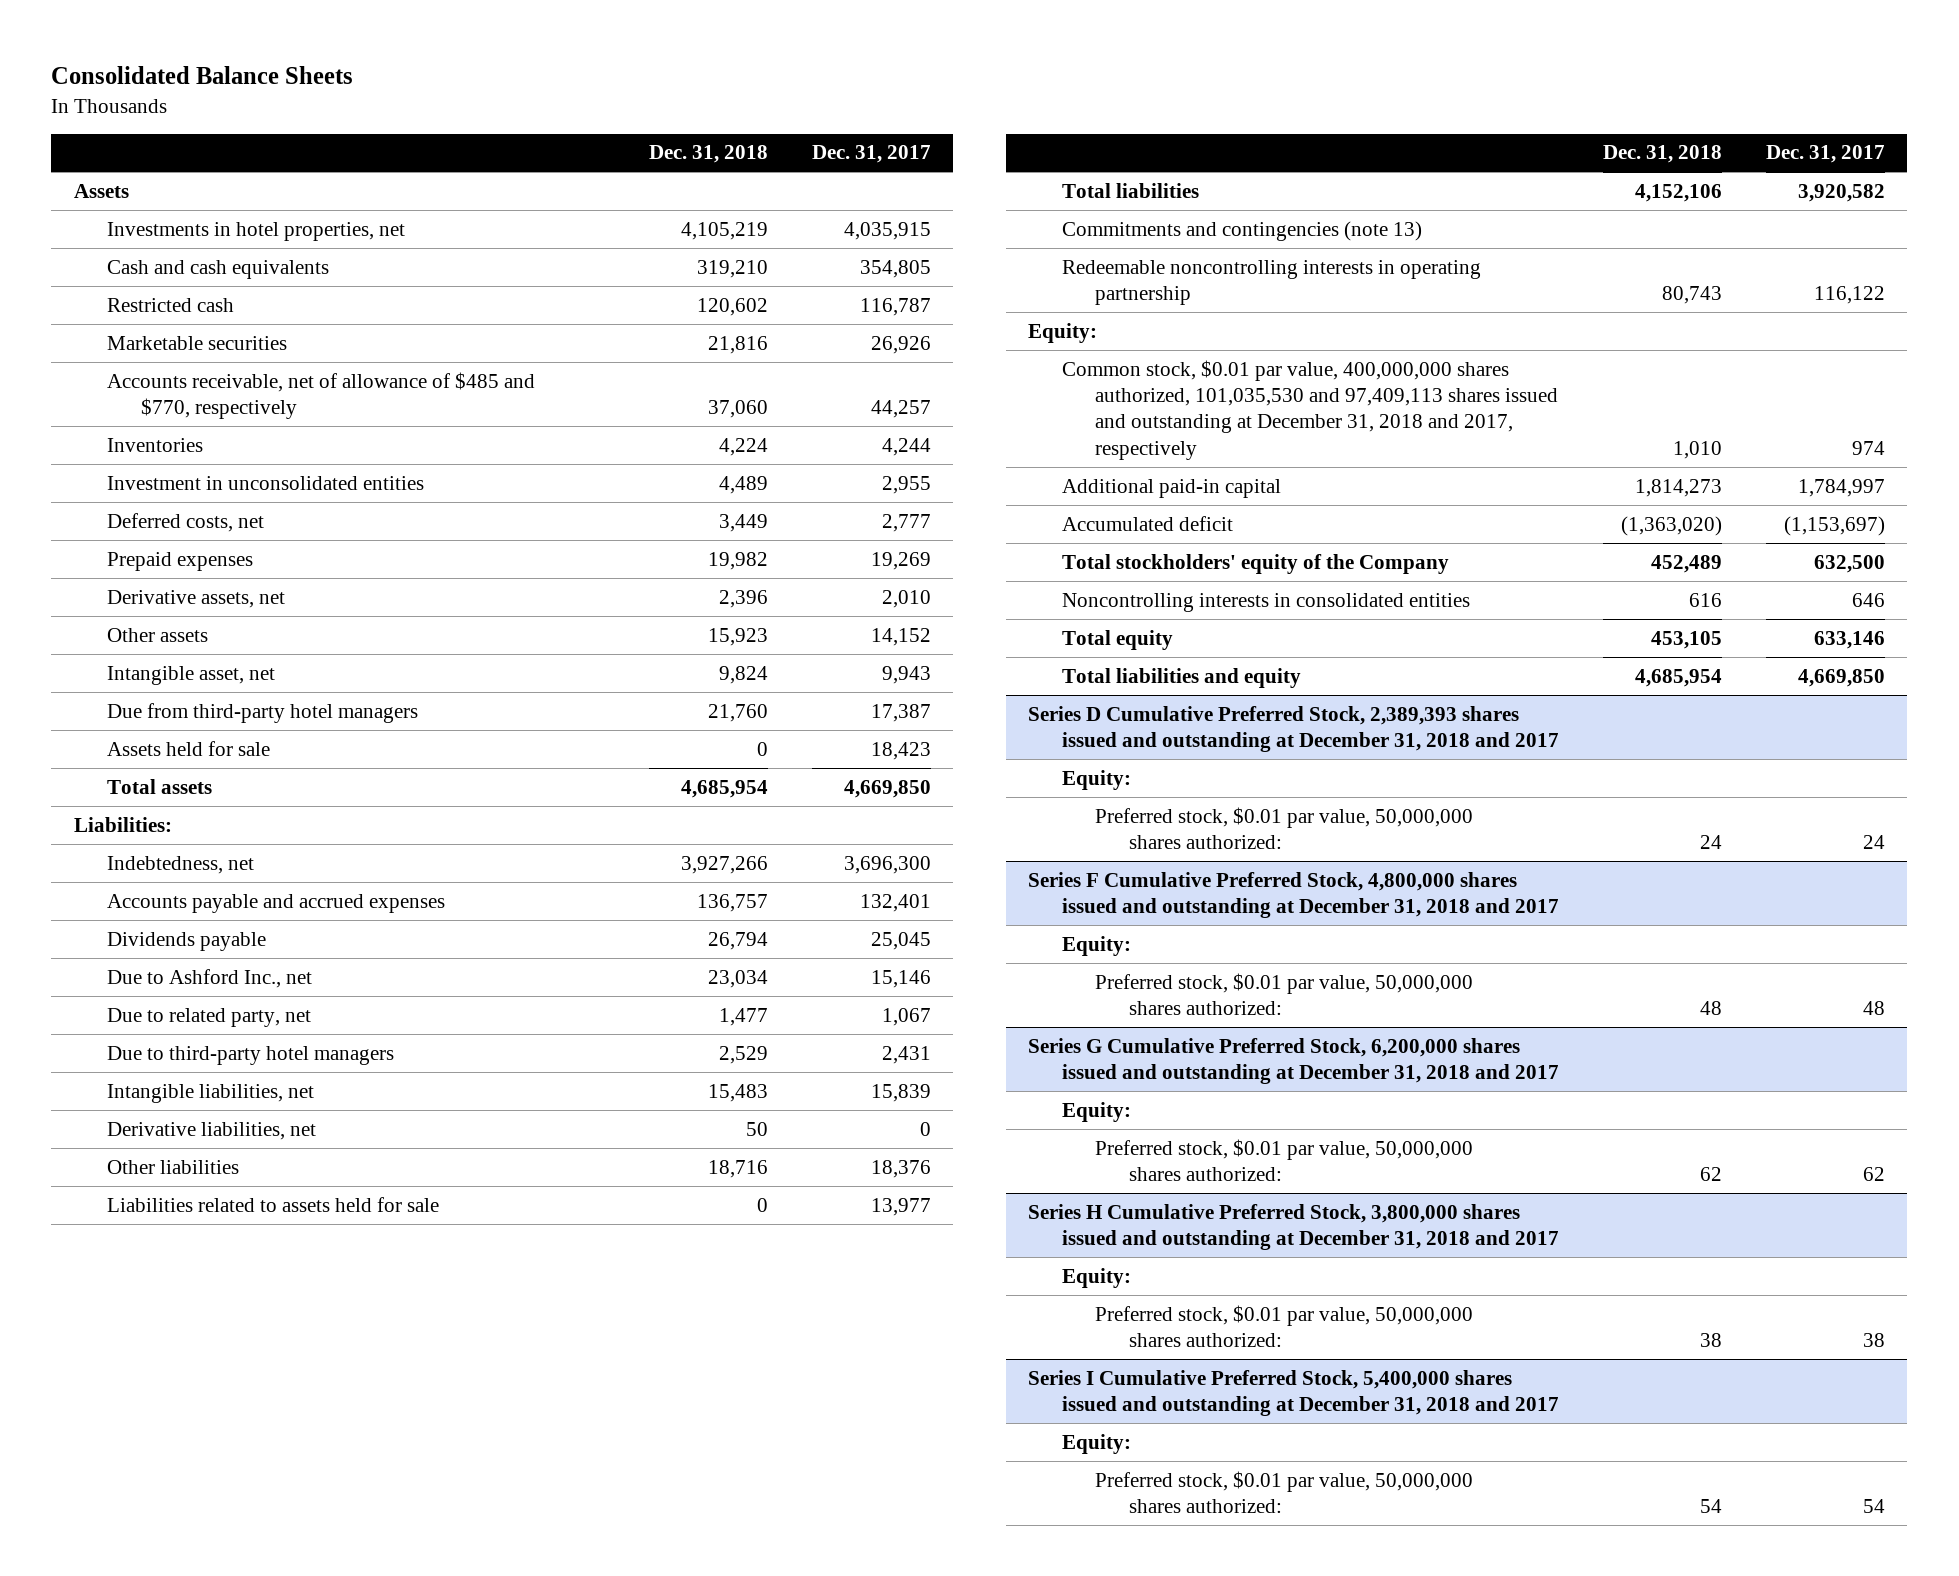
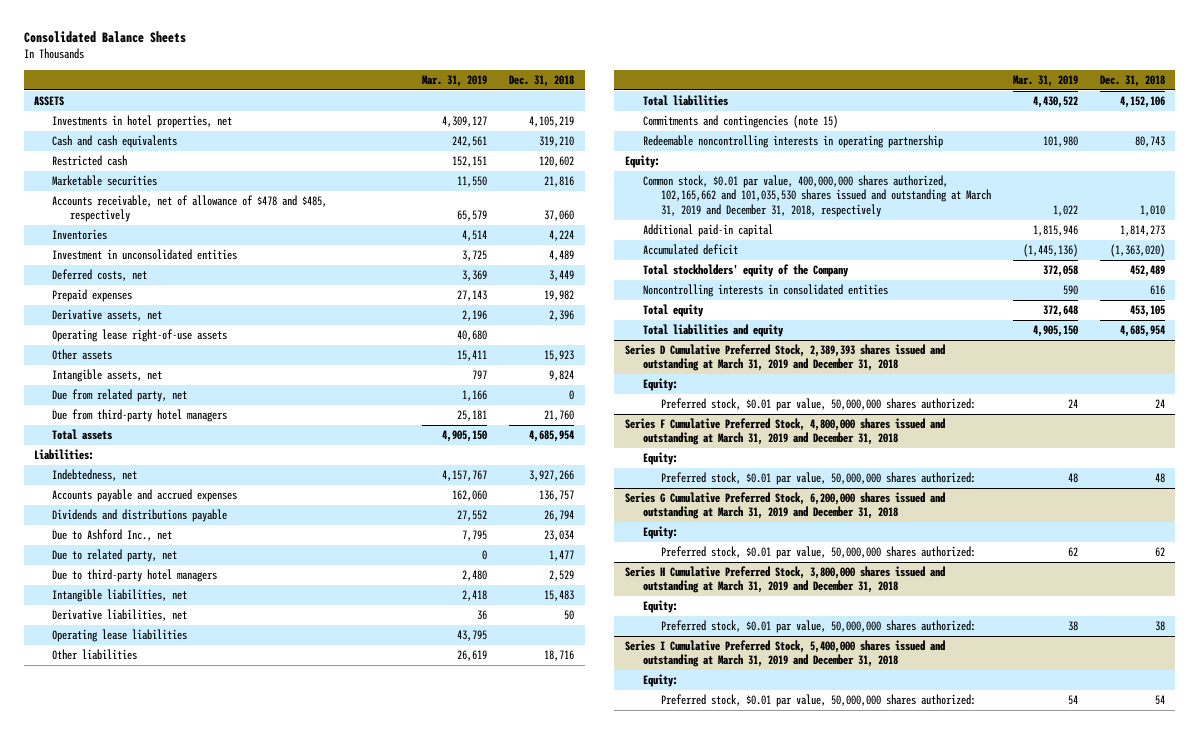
[811,145,931,164] Dec. 31, 2017 -> none
none -> [421,74,487,87] Mar. 31, 2019
[73,183,129,198] Assets -> [34,96,65,107] ASSETS
[107,371,536,419] Accounts receivable, net of allowance of $485 and $770, respectively -> [52,195,328,223] Accounts receivable, net of allowance of $478 and $485, respectively
none -> [52,329,228,343] Operating lease right-of-use assets
[107,665,276,685] Intangible asset, net -> [52,369,163,383] Intangible assets, net
none -> [52,389,188,403] Due from related party, net
[107,740,271,756] Assets held for sale -> none
[107,931,267,951] Dividends payable -> [52,509,228,523] Dividends and distributions payable
none -> [52,629,188,643] Operating lease liabilities
[107,1196,440,1212] Liabilities related to assets held for sale -> none
[1061,220,1422,241] Commitments and contingencies (note 13) -> [643,115,839,129] Commitments and contingencies (note 15)
[1061,359,1559,460] Common stock, $0.01 par value, 400,000,000 shares authorized, 101,035,530 and 97,409,113 shares issued and outstanding at December 31, 2018 and 2017, respectively -> [643,175,991,217] Common stock, $0.01 par value, 400,000,000 shares authorized, 102,165,662 and 101,035,530 shares issued and outstanding at March 31, 2019 and December 31, 2018, respectively
[1027,705,1559,752] Series D Cumulative Preferred Stock, 2,389,393 shares issued and outstanding at December 31, 2018 and 2017 -> [625,344,946,372] Series D Cumulative Preferred Stock, 2,389,393 shares issued and outstanding at March 31, 2019 and December 31, 2018
[1027,871,1559,918] Series F Cumulative Preferred Stock, 4,800,000 shares issued and outstanding at December 31, 2018 and 2017 -> [625,418,946,446] Series F Cumulative Preferred Stock, 4,800,000 shares issued and outstanding at March 31, 2019 and December 31, 2018
[1027,1037,1559,1084] Series G Cumulative Preferred Stock, 6,200,000 shares issued and outstanding at December 31, 2018 and 2017 -> [625,492,946,520] Series G Cumulative Preferred Stock, 6,200,000 shares issued and outstanding at March 31, 2019 and December 31, 2018
[1027,1203,1559,1250] Series H Cumulative Preferred Stock, 3,800,000 shares issued and outstanding at December 31, 2018 and 2017 -> [625,566,946,594] Series H Cumulative Preferred Stock, 3,800,000 shares issued and outstanding at March 31, 2019 and December 31, 2018
[1027,1369,1559,1416] Series I Cumulative Preferred Stock, 5,400,000 shares issued and outstanding at December 31, 2018 and 2017 -> [625,640,946,668] Series I Cumulative Preferred Stock, 5,400,000 shares issued and outstanding at March 31, 2019 and December 31, 2018

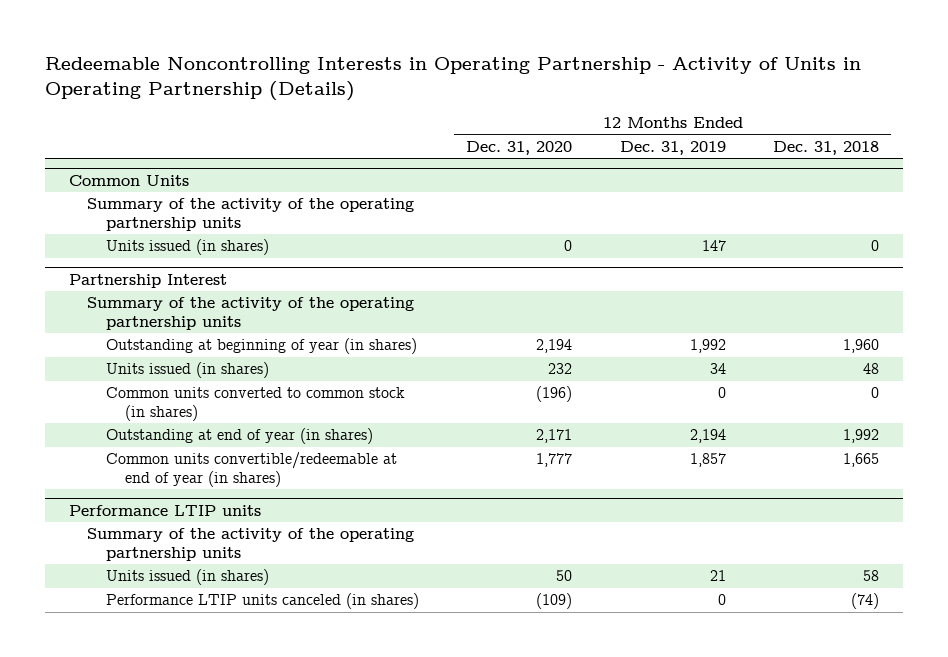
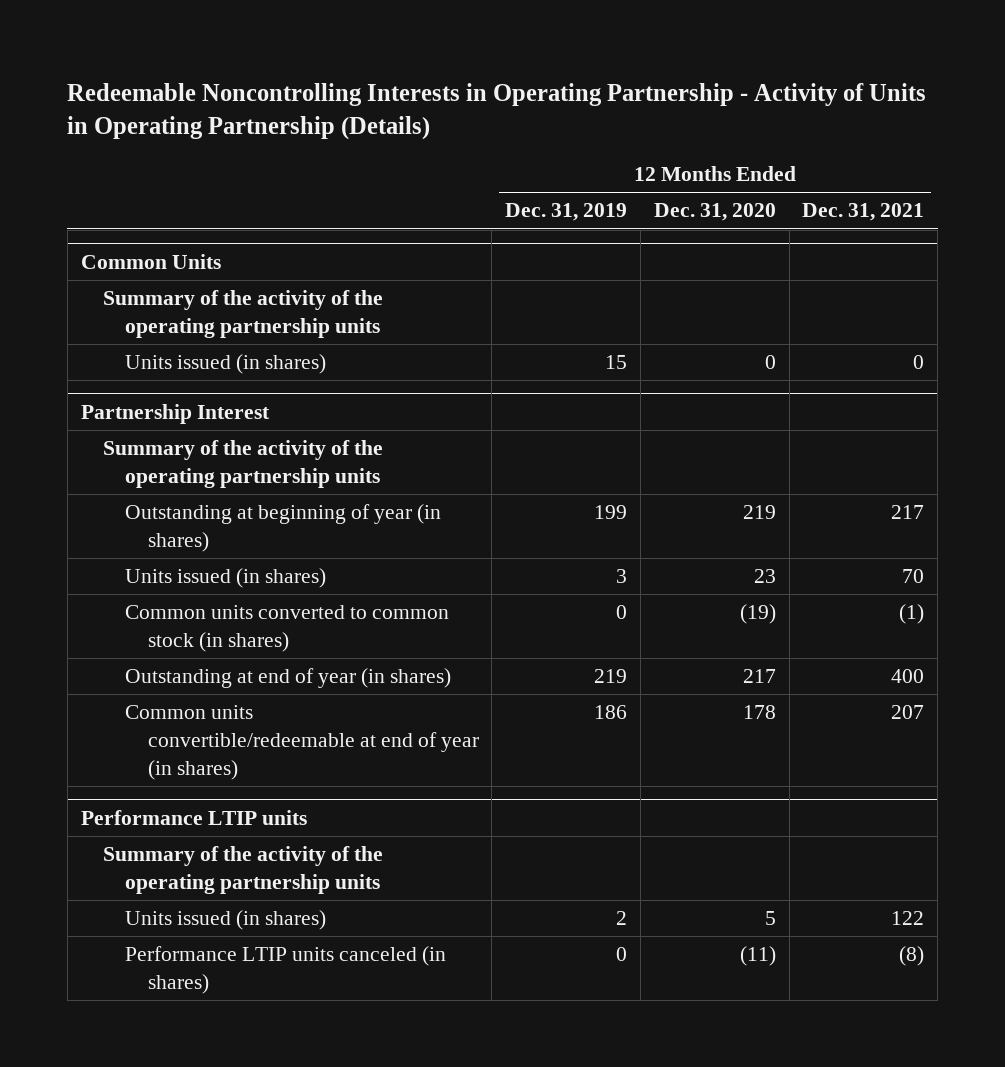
[772,140,879,155] Dec. 31, 2018 -> none
none -> [802,203,925,222] Dec. 31, 2021
[701,240,726,252] 147 -> [605,355,628,370] 15
[536,339,573,354] 2,194 -> [742,505,776,520] 219
[689,339,726,354] 1,992 -> [594,505,628,520] 199
[548,363,573,375] 232 -> [753,569,776,584] 23
[709,363,726,375] 34 -> [616,569,628,584] 3
[536,386,573,403] (196) -> [739,604,776,625] (19)
[536,429,573,444] 2,171 -> [742,669,776,684] 217
[689,429,726,444] 2,194 -> [594,669,628,684] 219
[536,453,573,468] 1,777 -> [742,705,776,720] 178
[689,453,726,468] 1,857 -> [594,705,628,720] 186
[556,570,573,582] 50 -> [764,911,776,926] 5
[709,570,726,582] 21 -> [616,911,628,926] 2
[536,593,573,610] (109) -> [739,946,776,967] (11)

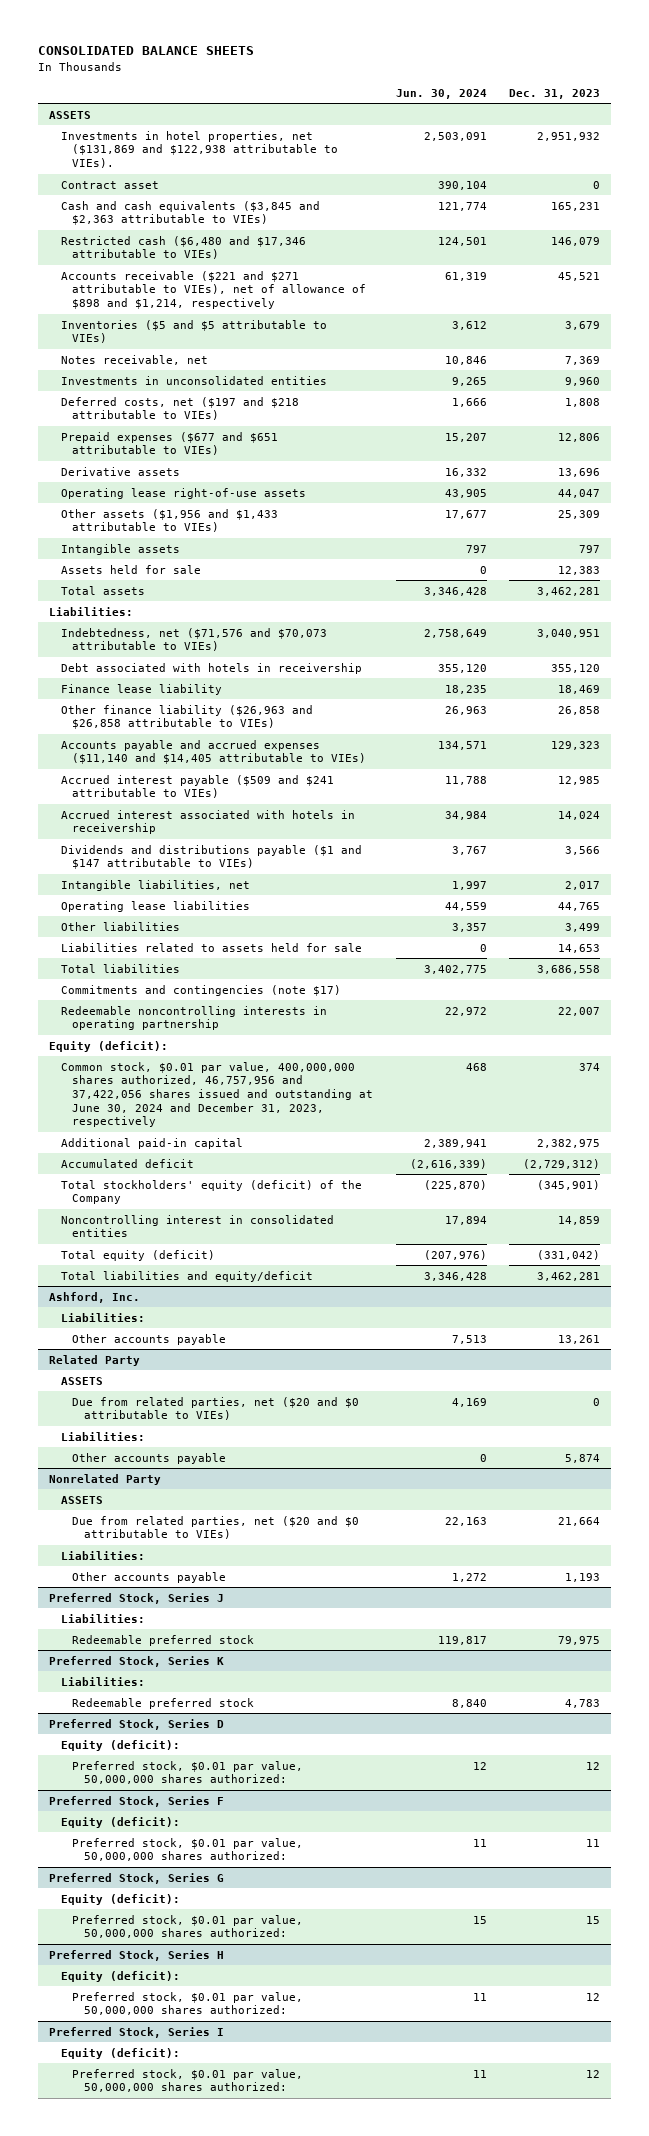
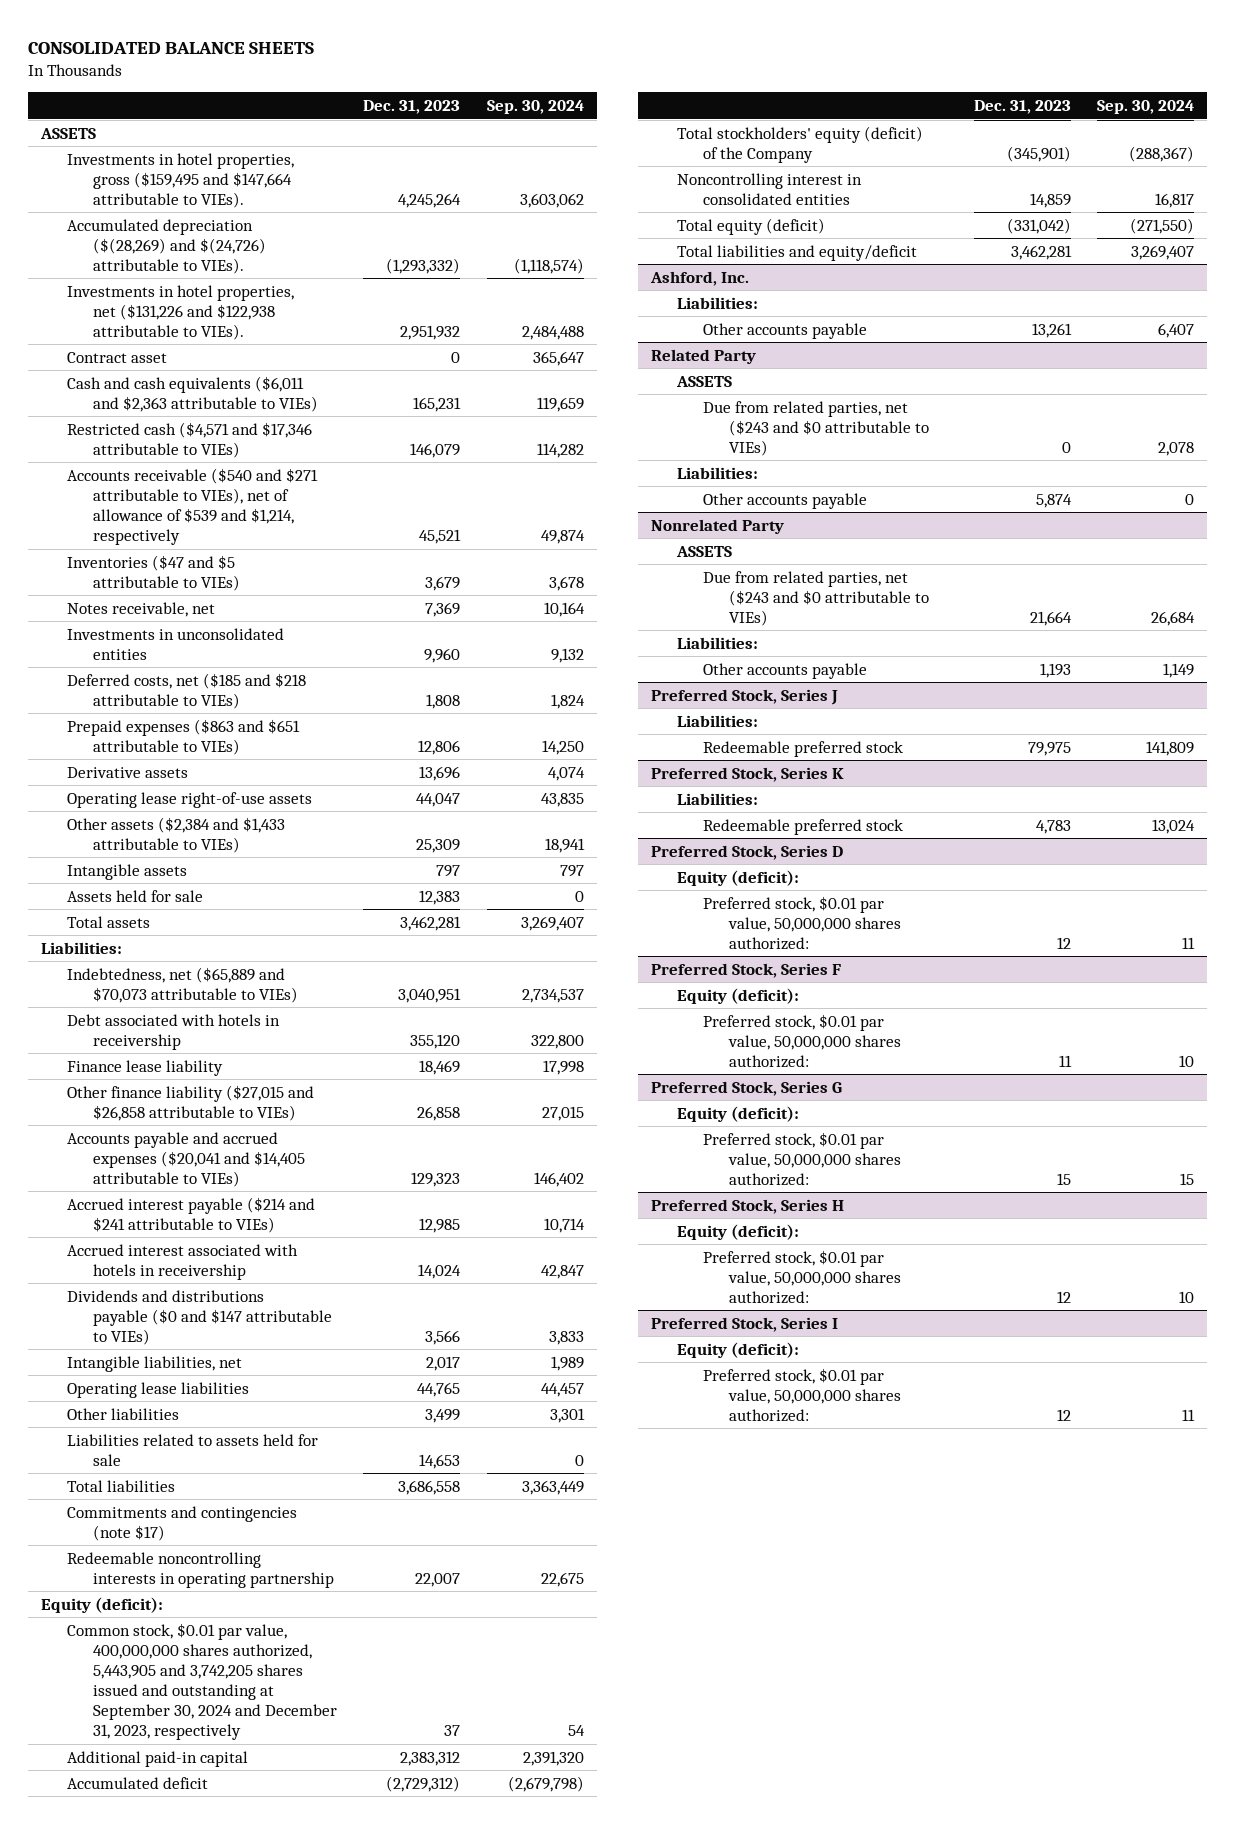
[395,88,487,99] Jun. 30, 2024 -> none
none -> [486,100,584,115] Sep. 30, 2024
none -> [66,152,294,208] Investments in hotel properties, gross ($159,495 and $147,664 attributable to VIEs).
none -> [66,218,267,274] Accumulated depreciation ($(28,269) and $(24,726) attributable to VIEs).
[60,130,339,168] Investments in hotel properties, net ($131,869 and $122,938 attributable to VIEs). -> [66,284,294,340] Investments in hotel properties, net ($131,226 and $122,938 attributable to VIEs).
[60,200,320,226] Cash and cash equivalents ($3,845 and $2,363 attributable to VIEs) -> [66,375,319,412] Cash and cash equivalents ($6,011 and $2,363 attributable to VIEs)
[60,235,306,260] Restricted cash ($6,480 and $17,346 attributable to VIEs) -> [66,421,312,458] Restricted cash ($4,571 and $17,346 attributable to VIEs)
[60,270,367,309] Accounts receivable ($221 and $271 attributable to VIEs), net of allowance of $898 and $1,214, respectively -> [66,467,318,546] Accounts receivable ($540 and $271 attributable to VIEs), net of allowance of $539 and $1,214, respectively
[60,319,327,344] Inventories ($5 and $5 attributable to VIEs) -> [66,554,241,591] Inventories ($47 and $5 attributable to VIEs)
[60,396,299,421] Deferred costs, net ($197 and $218 attributable to VIEs) -> [66,672,306,709] Deferred costs, net ($185 and $218 attributable to VIEs)
[60,431,278,456] Prepaid expenses ($677 and $651 attributable to VIEs) -> [66,718,300,755] Prepaid expenses ($863 and $651 attributable to VIEs)
[60,508,278,533] Other assets ($1,956 and $1,433 attributable to VIEs) -> [66,816,285,853] Other assets ($2,384 and $1,433 attributable to VIEs)
[60,627,327,652] Indebtedness, net ($71,576 and $70,073 attributable to VIEs) -> [66,966,299,1003] Indebtedness, net ($65,889 and $70,073 attributable to VIEs)
[60,704,313,730] Other finance liability ($26,963 and $26,858 attributable to VIEs) -> [66,1084,314,1121] Other finance liability ($27,015 and $26,858 attributable to VIEs)
[60,739,367,765] Accounts payable and accrued expenses ($11,140 and $14,405 attributable to VIEs) -> [66,1131,306,1187] Accounts payable and accrued expenses ($20,041 and $14,405 attributable to VIEs)
[60,774,334,799] Accrued interest payable ($509 and $241 attributable to VIEs) -> [66,1196,315,1233] Accrued interest payable ($214 and $241 attributable to VIEs)
[60,844,362,870] Dividends and distributions payable ($1 and $147 attributable to VIEs) -> [66,1289,333,1345] Dividends and distributions payable ($0 and $147 attributable to VIEs)
[60,1061,374,1128] Common stock, $0.01 par value, 400,000,000 shares authorized, 46,757,956 and 37,422,056 shares issued and outstanding at June 30, 2024 and December 31, 2023, respectively -> [66,1622,338,1741] Common stock, $0.01 par value, 400,000,000 shares authorized, 5,443,905 and 3,742,205 shares issued and outstanding at September 30, 2024 and December 31, 2023, respectively
[578,1062,600,1071] 374 -> [444,1725,461,1737] 37
[536,1138,600,1148] 2,382,975 -> [400,1750,461,1766] 2,383,312
[72,1396,360,1421] Due from related parties, net ($20 and $0 attributable to VIEs) -> [703,400,930,456] Due from related parties, net ($243 and $0 attributable to VIEs)
[72,1515,360,1540] Due from related parties, net ($20 and $0 attributable to VIEs) -> [703,570,930,626] Due from related parties, net ($243 and $0 attributable to VIEs)

